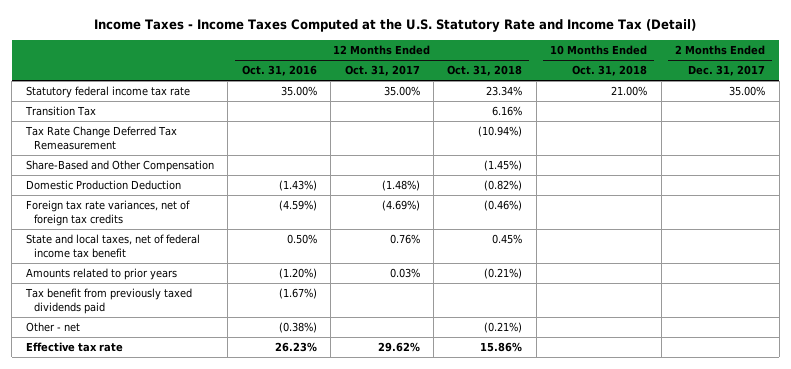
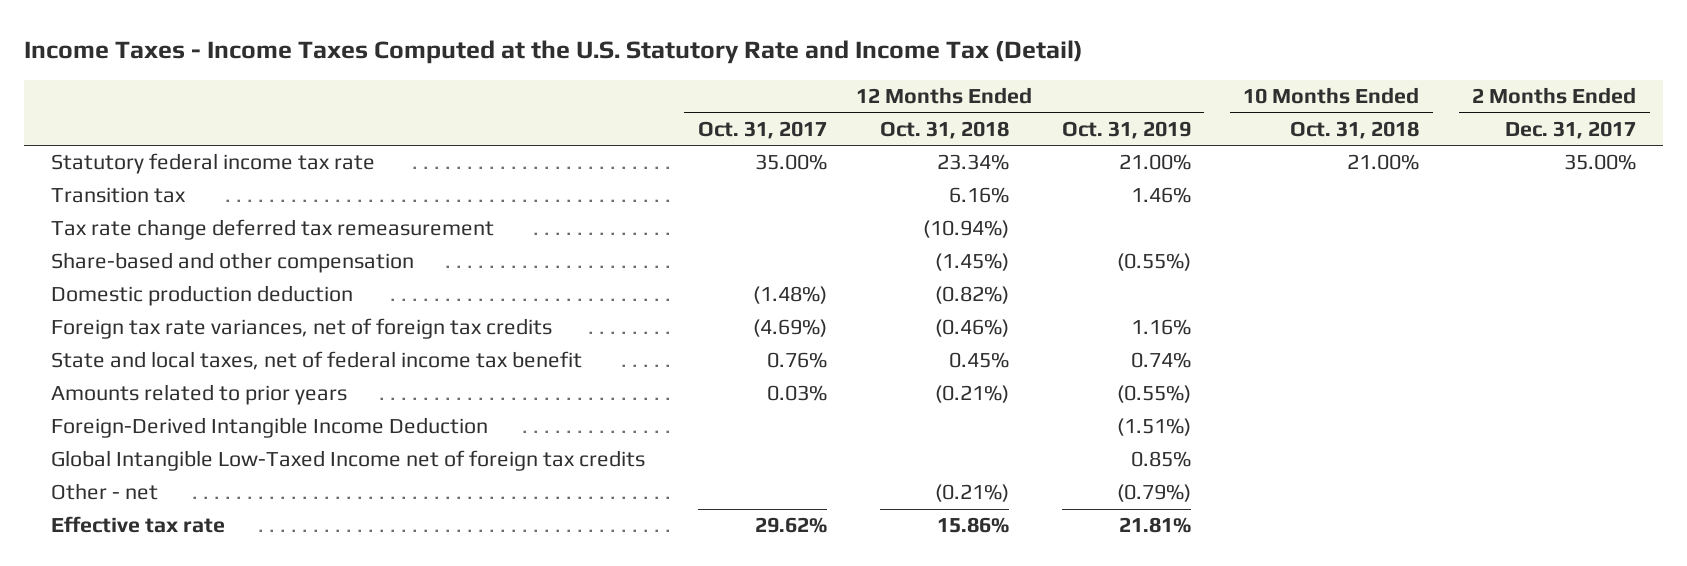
[241,65,317,77] Oct. 31, 2016 -> none
none -> [1061,120,1191,139] Oct. 31, 2019
[24,106,96,117] Transition Tax -> [50,187,186,204] Transition tax
[24,126,177,151] Tax Rate Change Deferred Tax Remeasurement -> [50,219,494,241] Tax rate change deferred tax remeasurement
[25,160,214,173] Share-Based and Other Compensation -> [50,252,414,274] Share-based and other compensation
[25,180,181,191] Domestic Production Deduction -> [50,285,353,307] Domestic production deduction
[24,288,192,315] Tax benefit from previously taxed dividends paid -> none
none -> [50,417,488,439] Foreign-Derived Intangible Income Deduction
none -> [50,450,645,472] Global Intangible Low-Taxed Income net of foreign tax credits

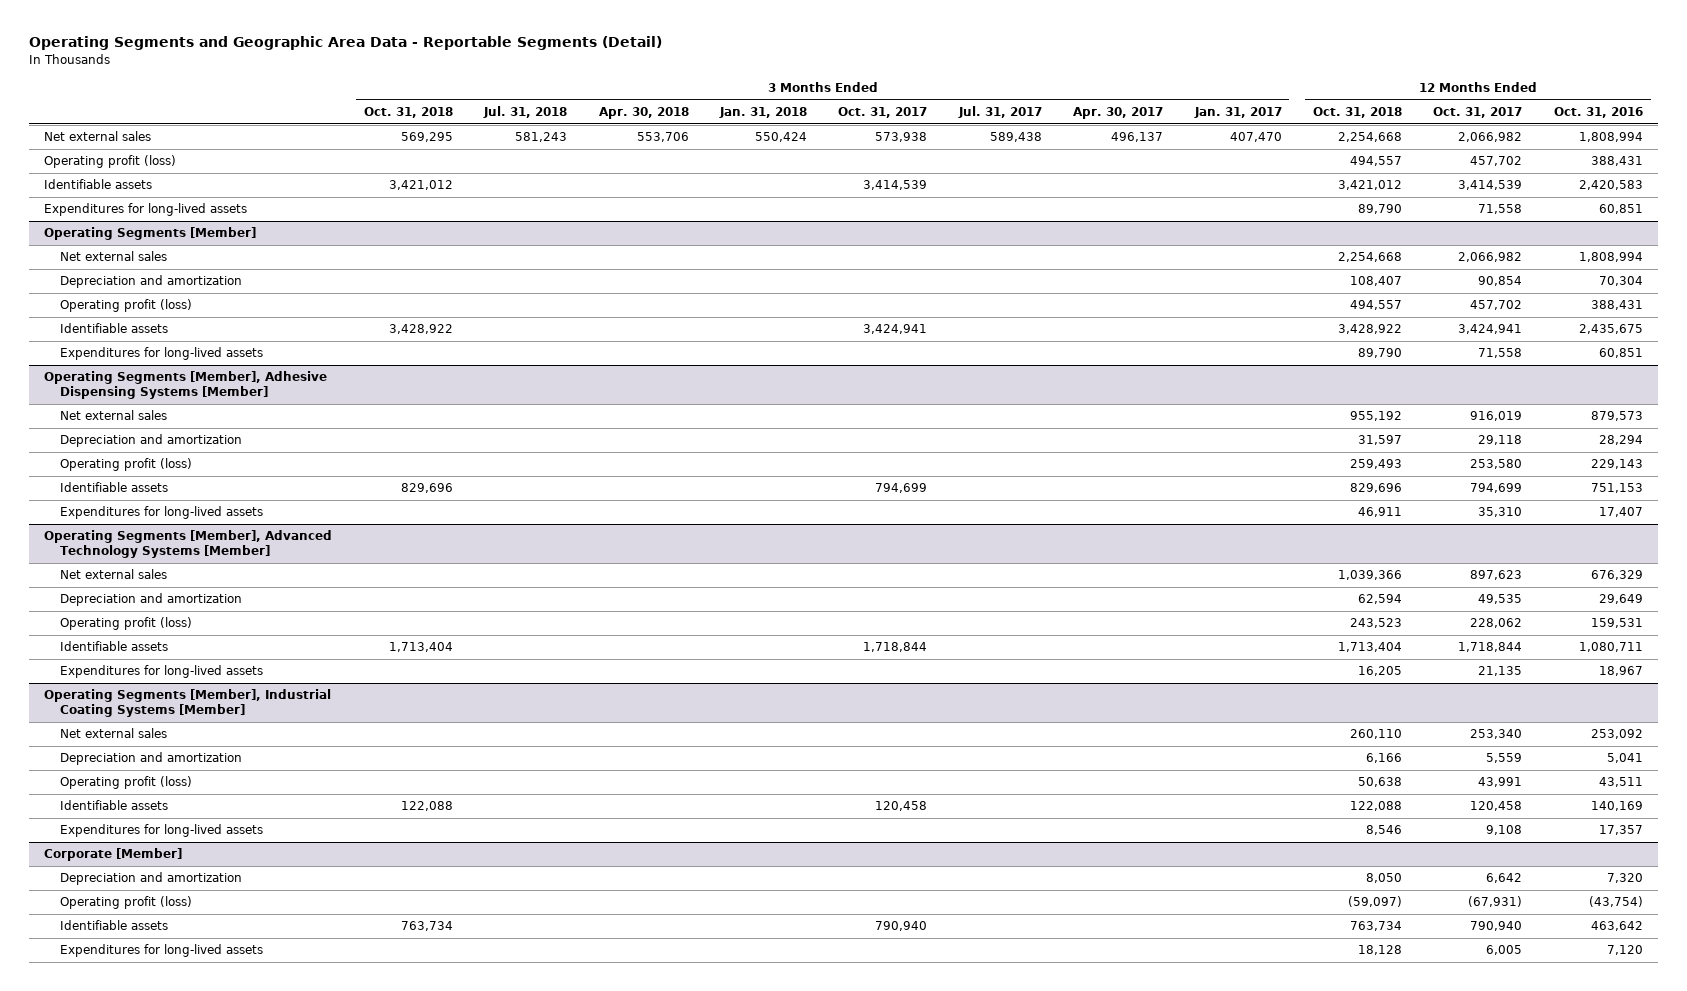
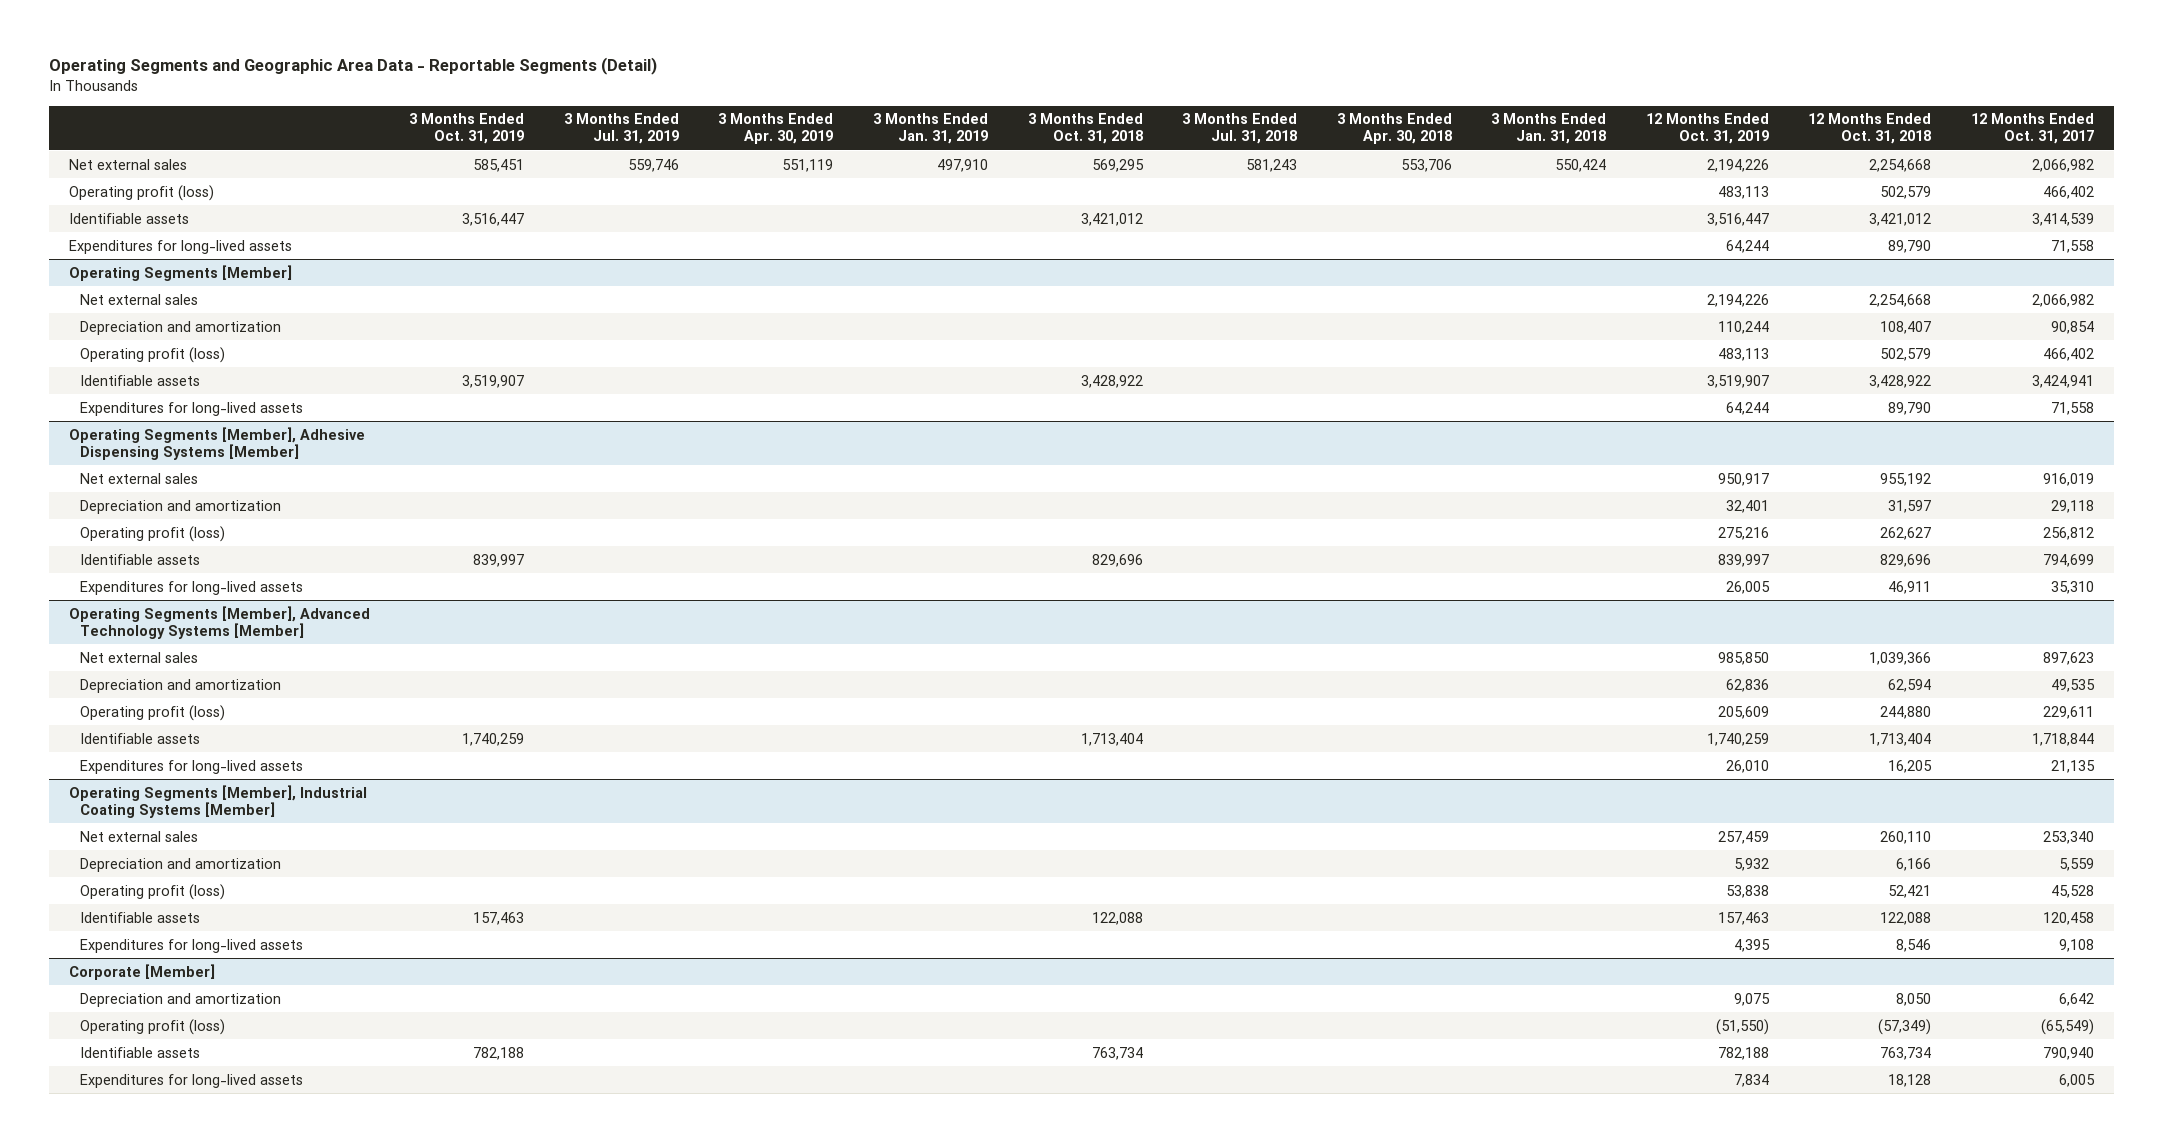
[838,107,928,119] Oct. 31, 2017 -> none
[957,106,1042,119] Jul. 31, 2017 -> none
[1073,107,1164,120] Apr. 30, 2017 -> none
[1193,107,1282,119] Jan. 31, 2017 -> none
[1553,107,1643,119] Oct. 31, 2016 -> none
none -> [409,113,525,145] 3 Months Ended Oct. 31, 2019
none -> [563,113,679,145] 3 Months Ended Jul. 31, 2019
none -> [718,113,834,145] 3 Months Ended Apr. 30, 2019
none -> [872,113,988,145] 3 Months Ended Jan. 31, 2019
none -> [1645,113,1769,145] 12 Months Ended Oct. 31, 2019
[1350,156,1403,167] 494,557 -> [1880,185,1932,199] 502,579
[1470,156,1523,167] 457,702 -> [2042,185,2094,199] 466,402
[1350,300,1403,311] 494,557 -> [1880,347,1932,361] 502,579
[1470,300,1523,311] 457,702 -> [2042,347,2094,361] 466,402
[1350,459,1403,470] 259,493 -> [1880,526,1932,540] 262,627
[1470,459,1523,470] 253,580 -> [2042,526,2094,540] 256,812
[1350,618,1403,629] 243,523 -> [1880,705,1932,719] 244,880
[1470,618,1523,629] 228,062 -> [2042,705,2094,719] 229,611
[1358,777,1403,788] 50,638 -> [1888,884,1932,898] 52,421
[1478,777,1523,788] 43,991 -> [2050,884,2094,898] 45,528
[1348,896,1403,908] (59,097) -> [1878,1018,1932,1035] (57,349)
[1468,896,1523,908] (67,931) -> [2040,1018,2094,1035] (65,549)

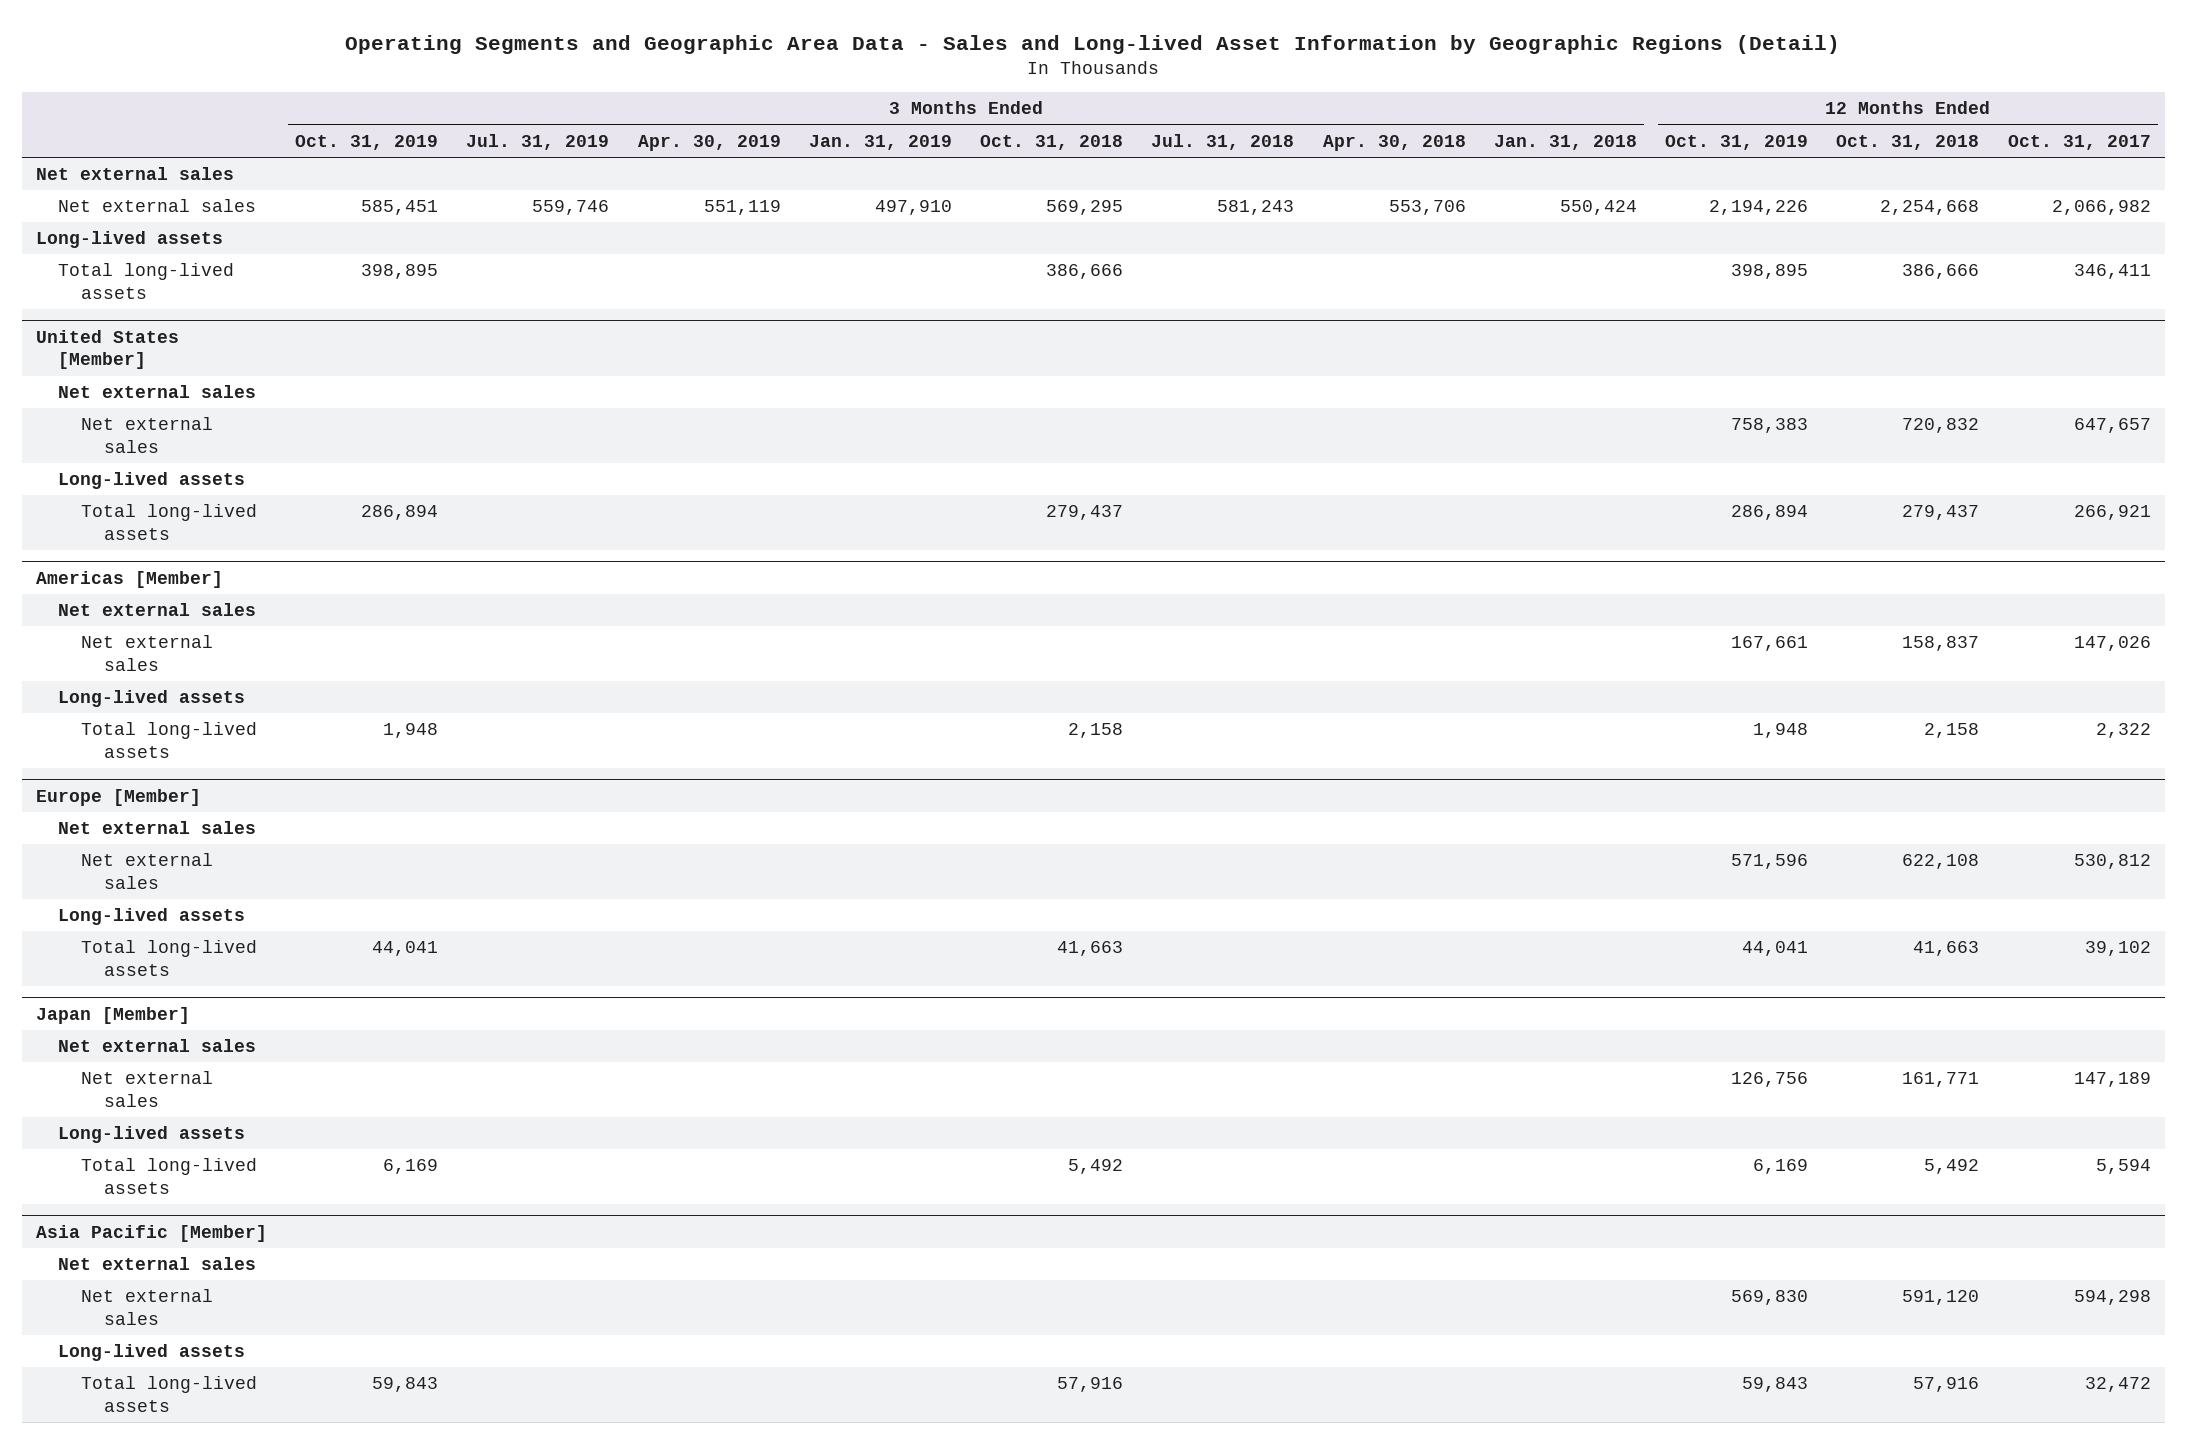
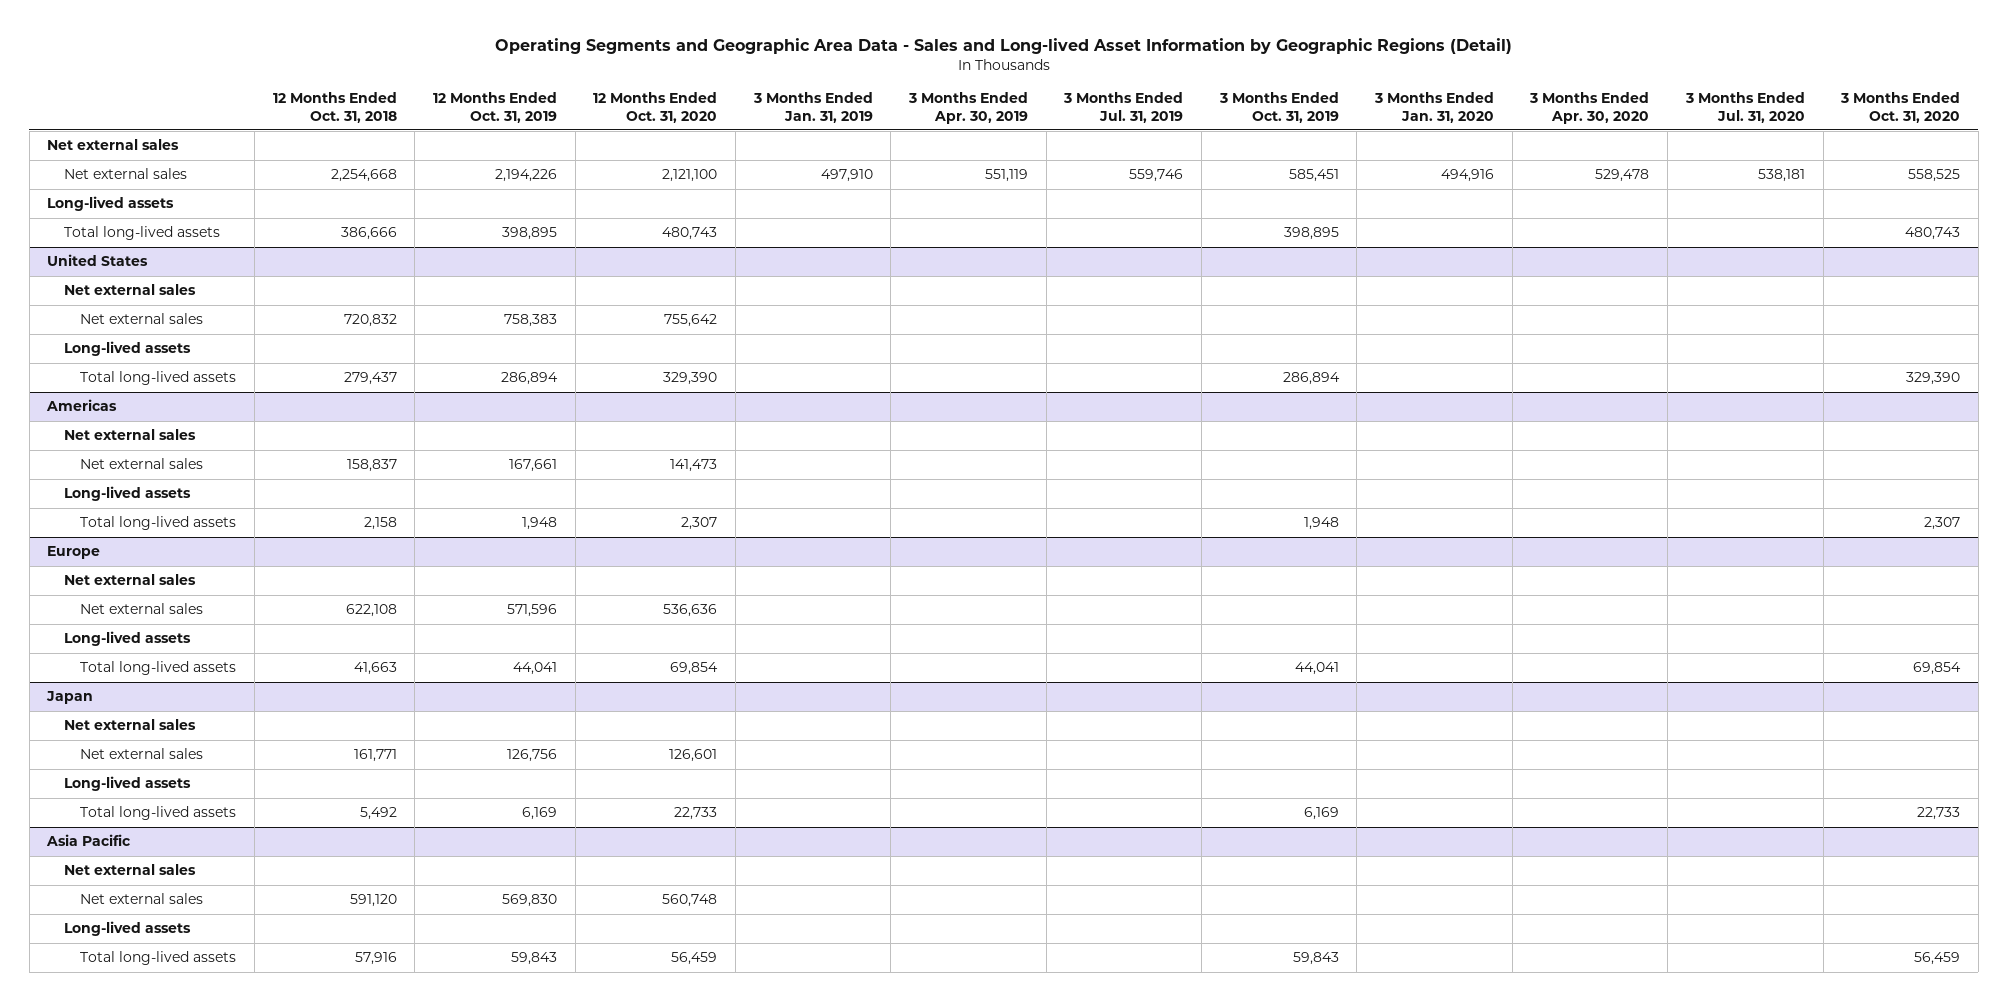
[980,134,1124,150] Oct. 31, 2018 -> none
[1151,133,1295,150] Jul. 31, 2018 -> none
[1322,134,1466,151] Apr. 30, 2018 -> none
[1493,134,1637,150] Jan. 31, 2018 -> none
[2007,134,2151,150] Oct. 31, 2017 -> none
none -> [593,92,718,123] 12 Months Ended Oct. 31, 2020
none -> [1374,92,1495,123] 3 Months Ended Jan. 31, 2020
none -> [1529,92,1650,124] 3 Months Ended Apr. 30, 2020
none -> [1684,92,1805,123] 3 Months Ended Jul. 31, 2020
none -> [1840,92,1961,123] 3 Months Ended Oct. 31, 2020
[35,329,179,370] United States [Member] -> [47,254,149,267] United States
[35,570,223,588] Americas [Member] -> [46,399,118,412] Americas
[35,788,201,806] Europe [Member] -> [47,546,101,560] Europe
[35,1006,190,1024] Japan [Member] -> [46,691,94,705] Japan
[35,1224,267,1242] Asia Pacific [Member] -> [46,834,132,847] Asia Pacific

